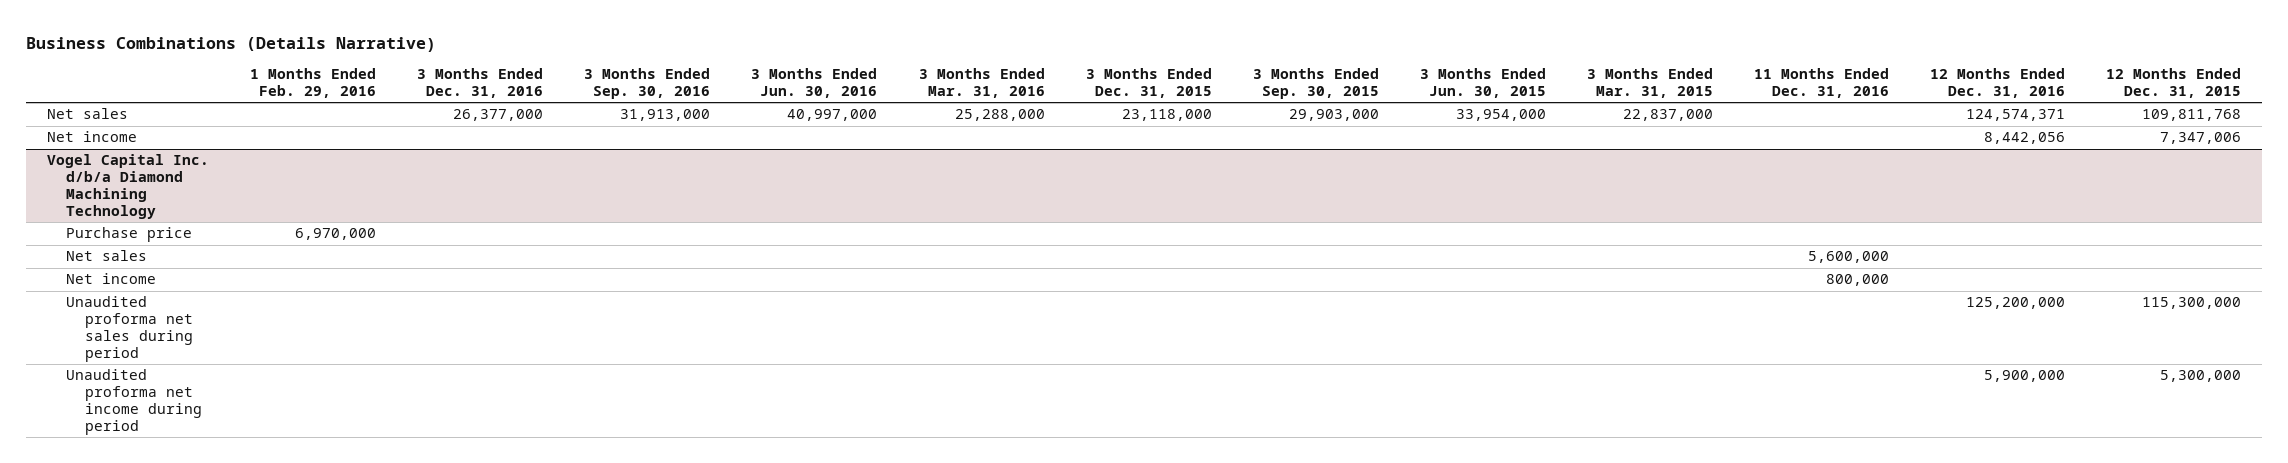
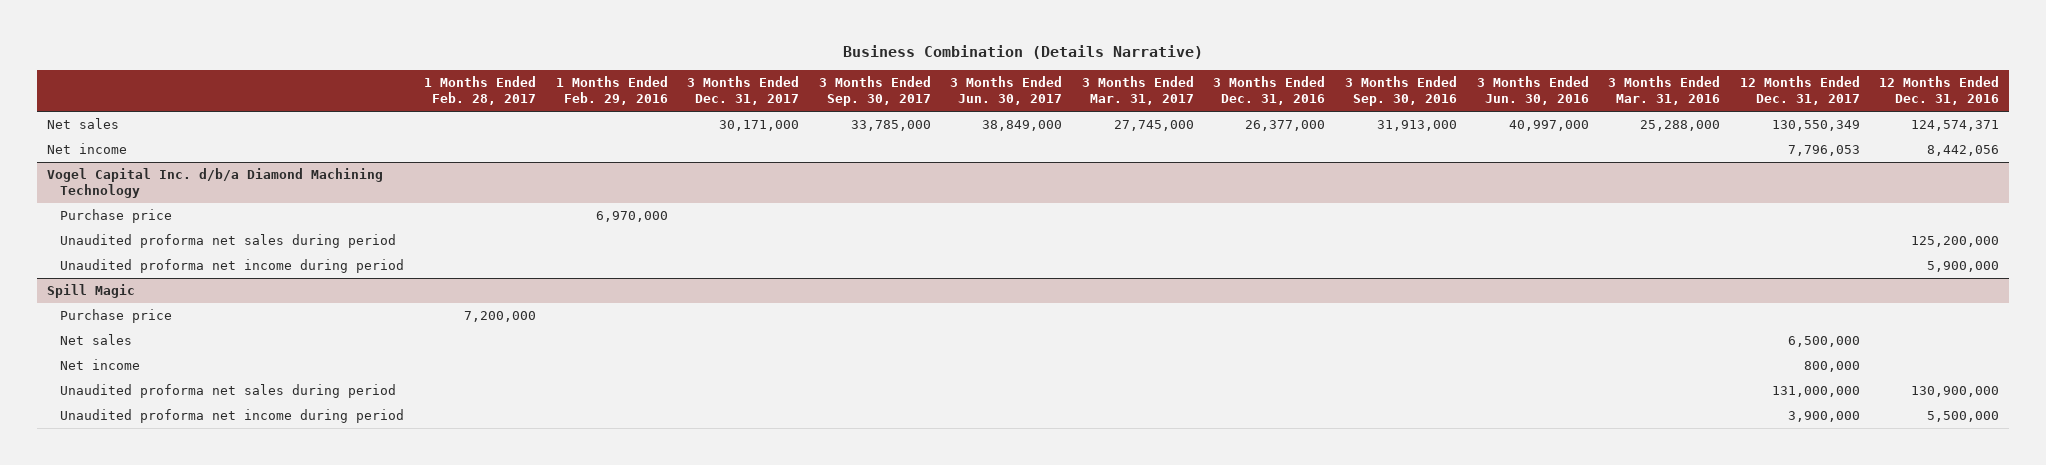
[26,36,437,52] Business Combinations (Details Narrative) -> [843,45,1204,60] Business Combination (Details Narrative)
[1085,68,1212,99] 3 Months Ended Dec. 31, 2015 -> none
[1252,68,1379,100] 3 Months Ended Sep. 30, 2015 -> none
[1419,68,1546,99] 3 Months Ended Jun. 30, 2015 -> none
[1587,68,1714,99] 3 Months Ended Mar. 31, 2015 -> none
[1754,68,1890,99] 11 Months Ended Dec. 31, 2016 -> none
[2106,68,2242,99] 12 Months Ended Dec. 31, 2015 -> none
none -> [423,76,536,106] 1 Months Ended Feb. 28, 2017
none -> [687,76,800,106] 3 Months Ended Dec. 31, 2017
none -> [818,76,931,107] 3 Months Ended Sep. 30, 2017
none -> [950,76,1063,106] 3 Months Ended Jun. 30, 2017
none -> [1081,76,1194,106] 3 Months Ended Mar. 31, 2017
none -> [1739,76,1860,106] 12 Months Ended Dec. 31, 2017
[65,250,147,262] Net sales -> none
[65,273,156,285] Net income -> none
none -> [47,284,136,299] Spill Magic
none -> [60,309,173,324] Purchase price
none -> [60,334,133,346] Net sales
none -> [60,359,141,371] Net income
none -> [60,384,397,399] Unaudited proforma net sales during period
none -> [60,409,405,424] Unaudited proforma net income during period

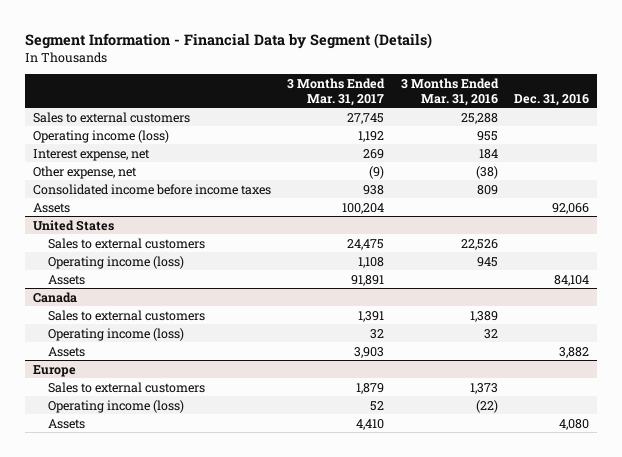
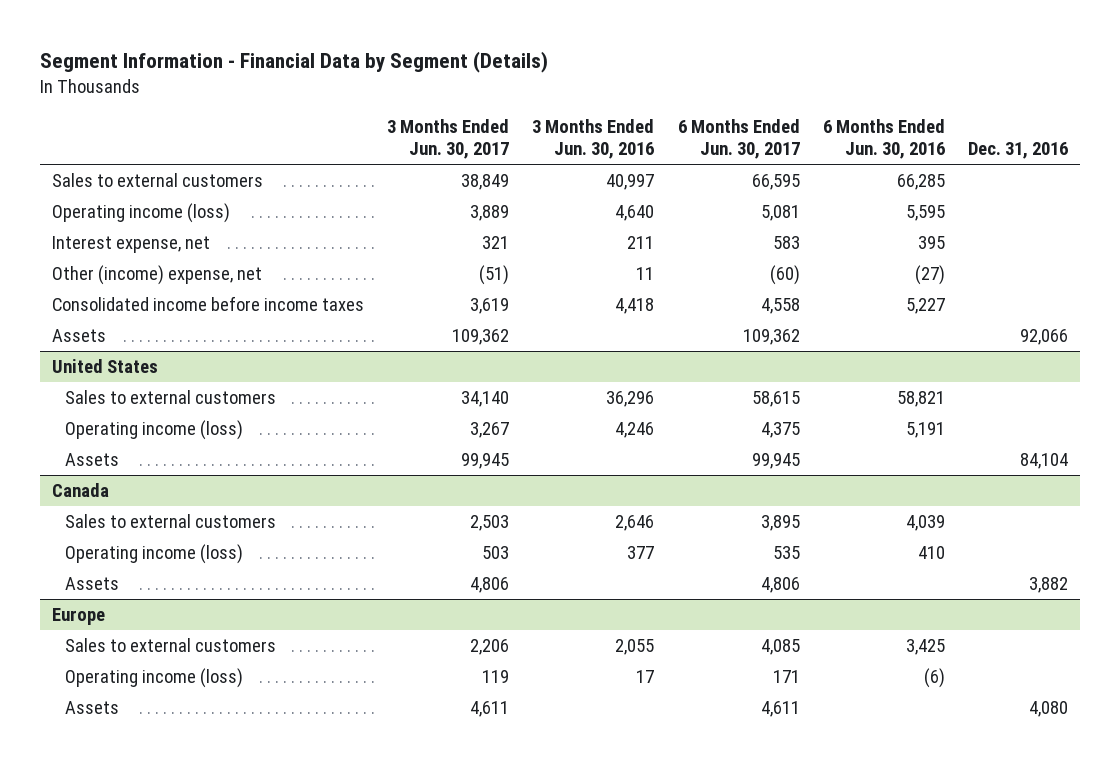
[287,77,386,106] 3 Months Ended Mar. 31, 2017 -> none
[400,77,499,106] 3 Months Ended Mar. 31, 2016 -> none
none -> [387,119,510,160] 3 Months Ended Jun. 30, 2017
none -> [532,119,655,160] 3 Months Ended Jun. 30, 2016
none -> [677,119,800,160] 6 Months Ended Jun. 30, 2017
none -> [823,119,946,160] 6 Months Ended Jun. 30, 2016
[33,165,138,179] Other expense, net -> [51,264,262,285] Other (income) expense, net

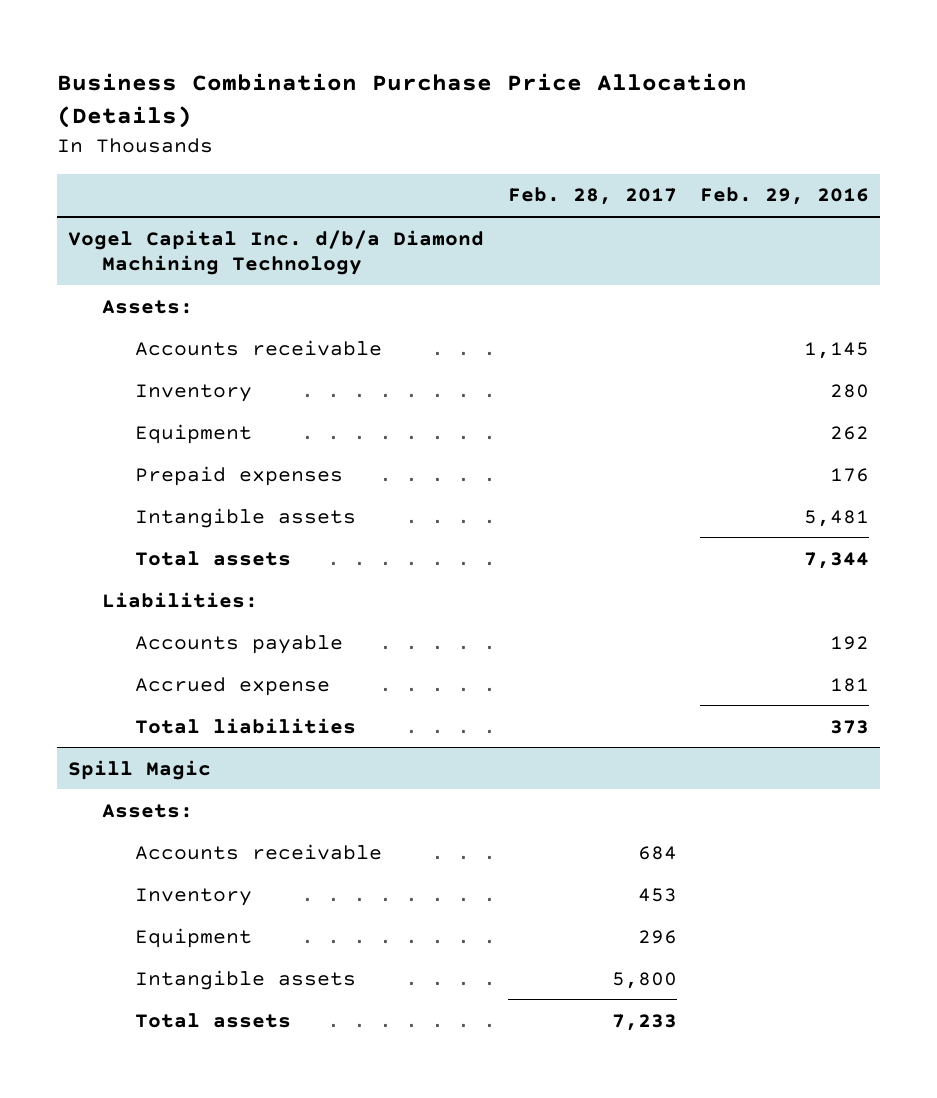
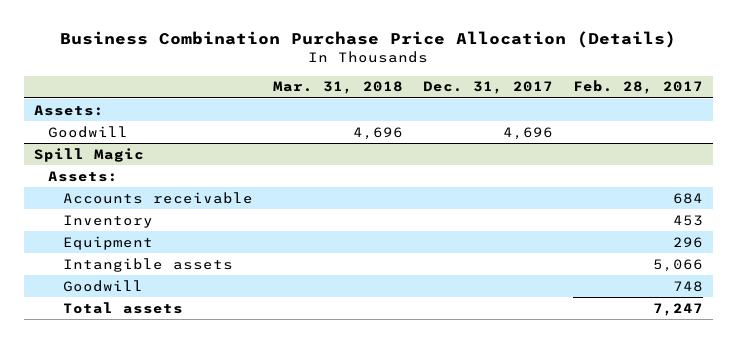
[699,187,869,206] Feb. 29, 2016 -> none
none -> [272,81,403,95] Mar. 31, 2018
none -> [423,81,554,95] Dec. 31, 2017
[68,229,485,275] Vogel Capital Inc. d/b/a Diamond Machining Technology -> none
[101,299,193,314] Assets: -> none
[134,339,382,356] Accounts receivable -> none
[134,383,252,402] Inventory -> none
[134,423,252,444] Equipment -> none
[134,465,343,486] Prepaid expenses -> none
[134,507,356,528] Intangible assets -> none
[134,550,291,566] Total assets -> none
[101,591,258,608] Liabilities: -> none
[134,634,343,654] Accounts payable -> none
[134,676,330,696] Accrued expense -> none
[134,717,356,734] Total liabilities -> none
none -> [33,104,104,116] Assets:
none -> [48,125,129,138] Goodwill
[611,971,677,989] 5,800 -> [653,258,704,272] 5,066
none -> [62,279,143,292] Goodwill
[611,1013,677,1031] 7,233 -> [653,302,704,316] 7,247

